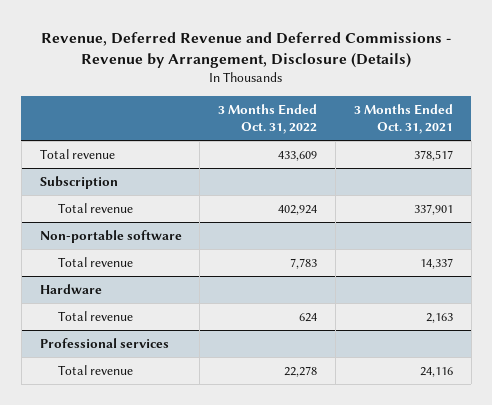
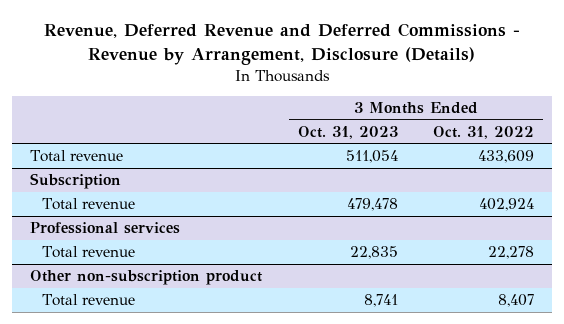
[353,103,453,135] 3 Months Ended Oct. 31, 2021 -> none
none -> [297,125,398,139] Oct. 31, 2023
[39,230,182,244] Non-portable software -> none
[57,257,133,268] Total revenue -> none
[39,284,102,295] Hardware -> none
[57,311,133,322] Total revenue -> none
none -> [30,270,263,286] Other non-subscription product
none -> [41,294,135,307] Total revenue

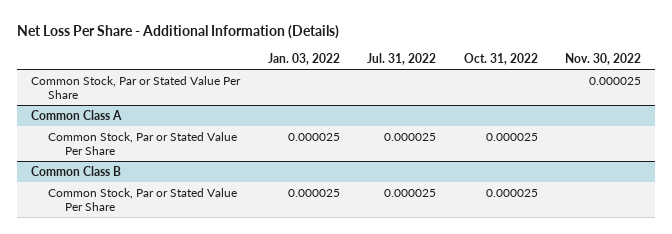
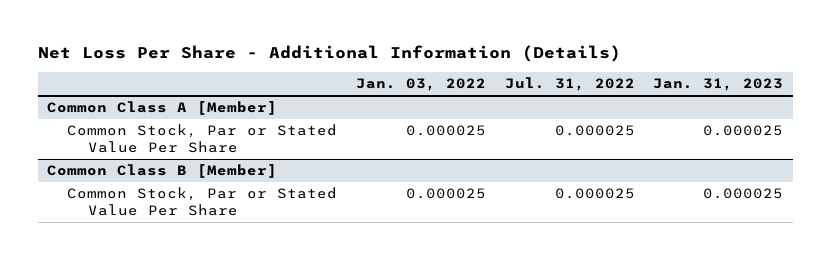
[463,53,538,66] Oct. 31, 2022 -> none
[565,53,642,66] Nov. 30, 2022 -> none
none -> [653,78,784,92] Jan. 31, 2023
[30,75,241,100] Common Stock, Par or Stated Value Per Share -> none
[30,109,122,120] Common Class A -> [46,101,277,116] Common Class A [Member]
[30,165,121,176] Common Class B -> [46,164,277,179] Common Class B [Member]

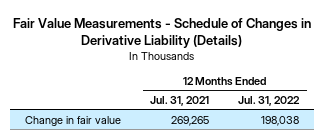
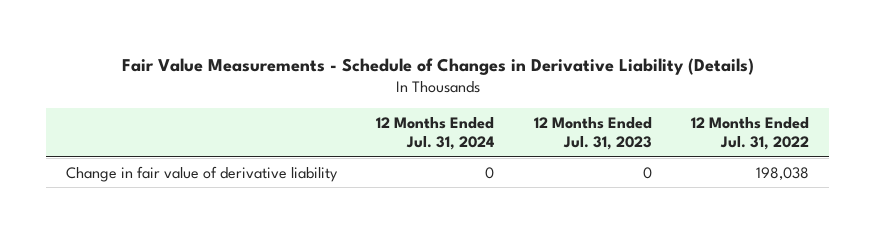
[150,95,210,106] Jul. 31, 2021 -> none
none -> [376,116,495,151] 12 Months Ended Jul. 31, 2024
none -> [533,116,652,151] 12 Months Ended Jul. 31, 2023
[25,115,122,126] Change in fair value -> [65,165,338,182] Change in fair value of derivative liability

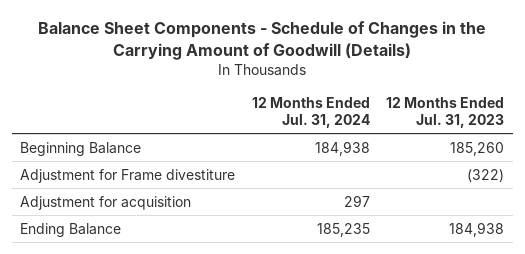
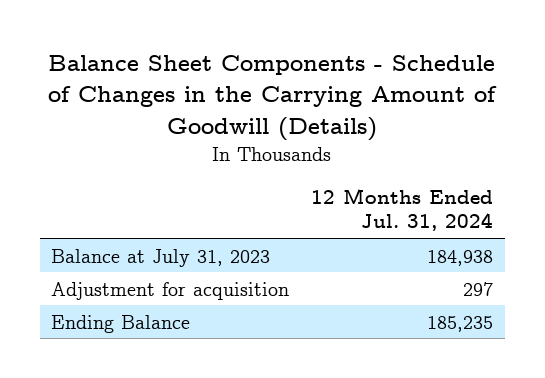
[386,96,505,128] 12 Months Ended Jul. 31, 2023 -> none
[20,168,236,183] Adjustment for Frame divestiture -> none
[20,141,142,156] Beginning Balance -> [51,248,271,267] Balance at July 31, 2023

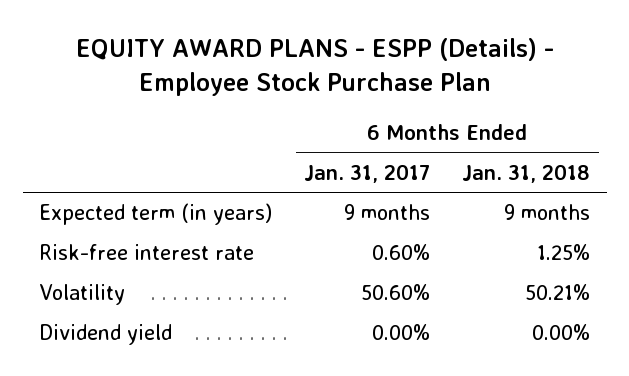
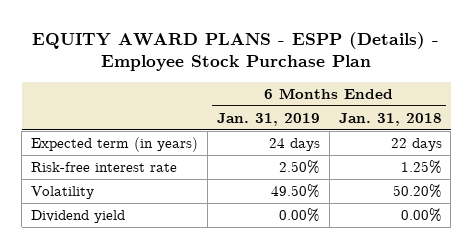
[304,163,431,183] Jan. 31, 2017 -> none
none -> [216,112,320,126] Jan. 31, 2019
[504,204,591,221] 9 months -> [390,138,442,152] 22 days
[525,284,591,301] 50.21% -> [392,184,442,199] 50.20%

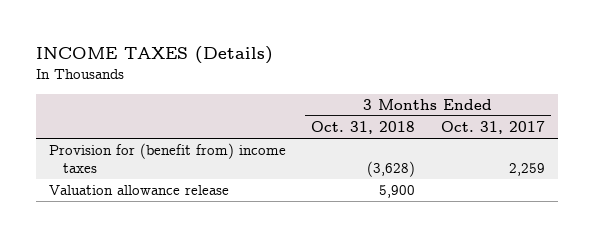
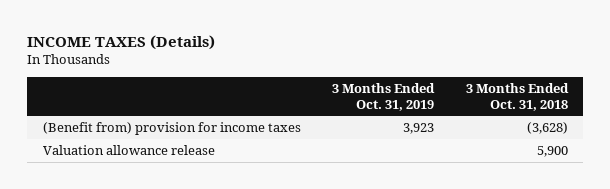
[440,121,545,135] Oct. 31, 2017 -> none
none -> [332,83,436,111] 3 Months Ended Oct. 31, 2019
[48,143,286,173] Provision for (benefit from) income taxes -> [42,121,301,135] (Benefit from) provision for income taxes

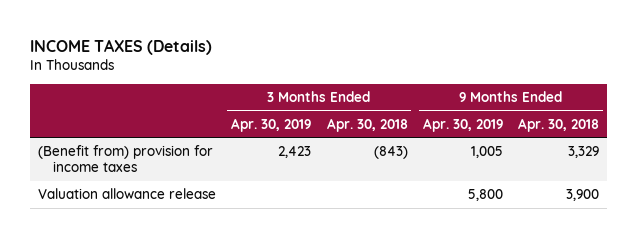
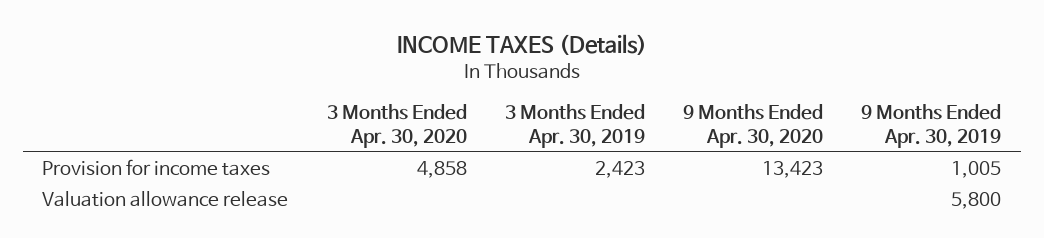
[326,117,408,132] Apr. 30, 2018 -> none
[518,117,600,132] Apr. 30, 2018 -> none
none -> [326,103,467,149] 3 Months Ended Apr. 30, 2020
none -> [683,103,824,149] 9 Months Ended Apr. 30, 2020
[37,145,213,173] (Benefit from) provision for income taxes -> [42,159,271,177] Provision for income taxes

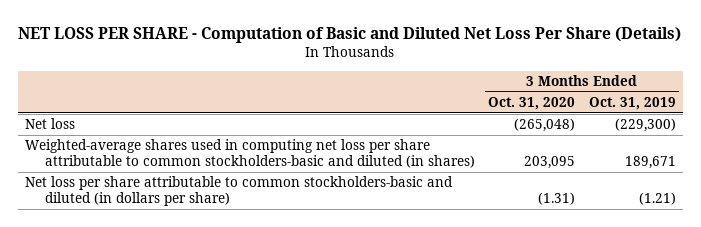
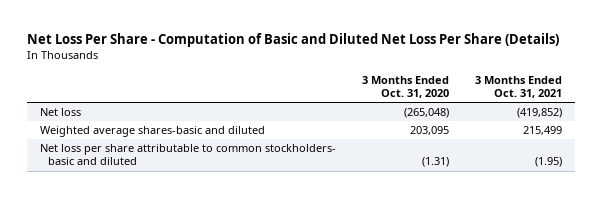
[18,27,682,44] NET LOSS PER SHARE - Computation of Basic and Diluted Net Loss Per Share (Details) -> [26,33,559,48] Net Loss Per Share - Computation of Basic and Diluted Net Loss Per Share (Details)
[588,97,676,111] Oct. 31, 2019 -> none
none -> [474,75,562,99] 3 Months Ended Oct. 31, 2021
[24,139,475,169] Weighted-average shares used in computing net loss per share attributable to common stockholders-basic and diluted (in shares) -> [39,126,265,138] Weighted average shares-basic and diluted
[24,176,453,207] Net loss per share attributable to common stockholders-basic and diluted (in dollars per share) -> [39,144,336,166] Net loss per share attributable to common stockholders- basic and diluted

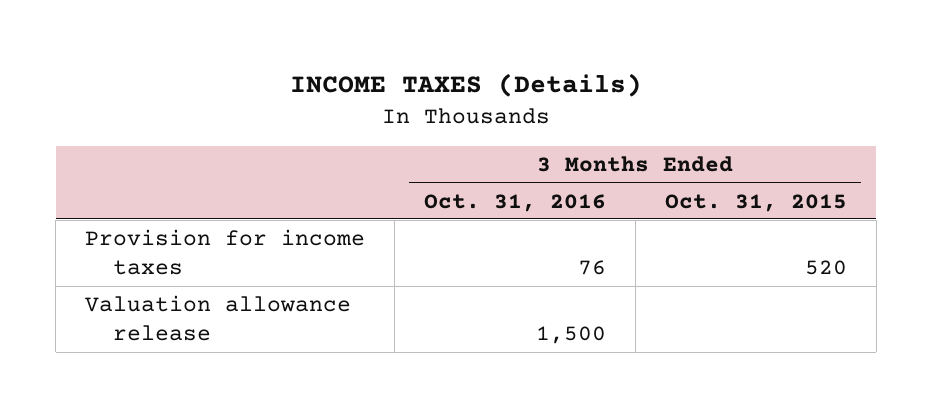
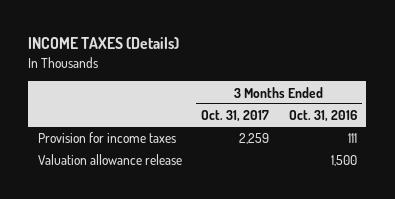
[664,193,847,212] Oct. 31, 2015 -> none
none -> [201,109,270,122] Oct. 31, 2017
[577,260,606,276] 76 -> [347,133,357,144] 111

